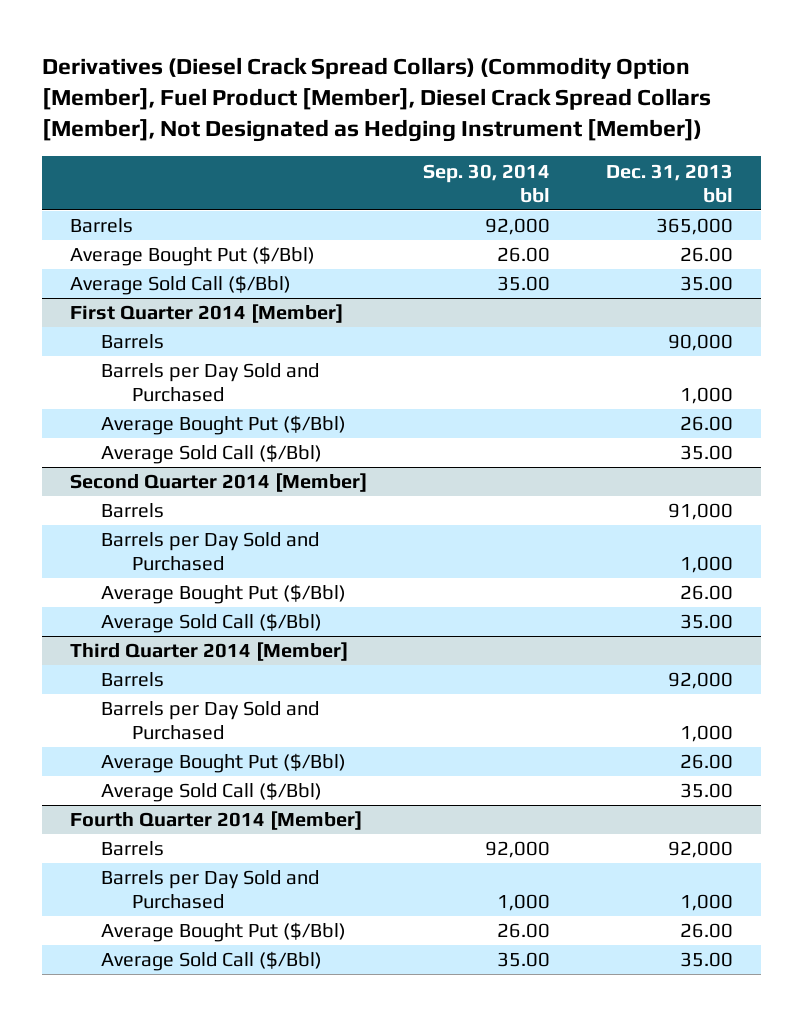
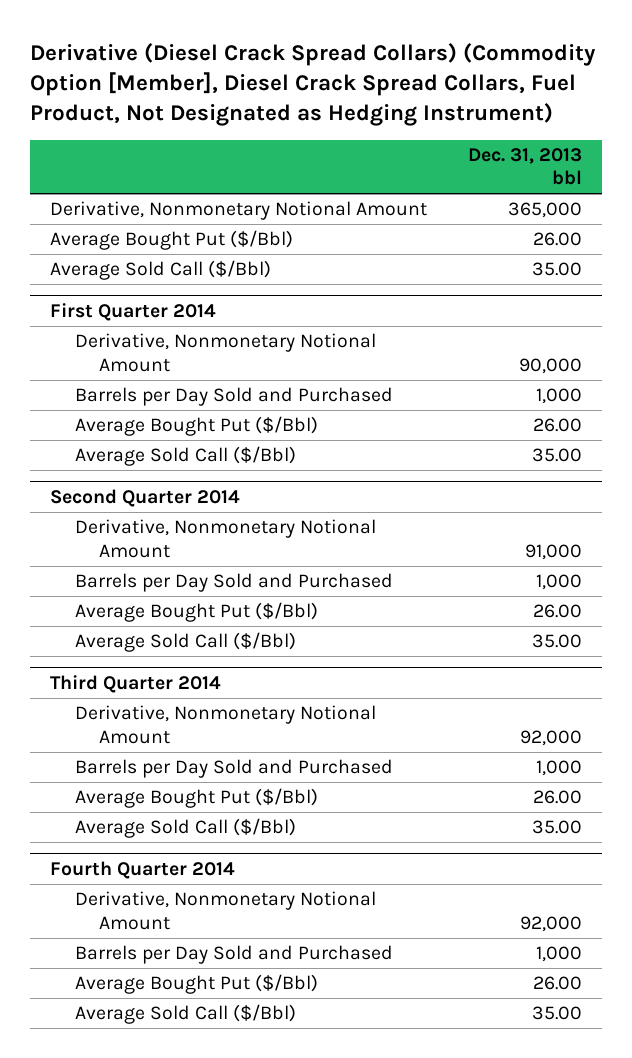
[42,56,712,143] Derivatives (Diesel Crack Spread Collars) (Commodity Option [Member], Fuel Product [Member], Diesel Crack Spread Collars [Member], Not Designated as Hedging Instrument [Member]) -> [29,42,596,127] Derivative (Diesel Crack Spread Collars) (Commodity Option [Member], Diesel Crack Spread Collars, Fuel Product, Not Designated as Hedging Instrument)
[423,163,551,203] Sep. 30, 2014 bbl -> none
[70,218,134,234] Barrels -> [50,201,428,221] Derivative, Nonmonetary Notional Amount
[70,304,344,324] First Quarter 2014 [Member] -> [50,302,217,321] First Quarter 2014
[101,334,165,350] Barrels -> [74,333,376,372] Derivative, Nonmonetary Notional Amount
[70,473,368,493] Second Quarter 2014 [Member] -> [50,488,241,507] Second Quarter 2014
[101,503,165,519] Barrels -> [74,519,376,558] Derivative, Nonmonetary Notional Amount
[70,642,349,662] Third Quarter 2014 [Member] -> [50,674,222,693] Third Quarter 2014
[101,672,165,688] Barrels -> [74,705,376,744] Derivative, Nonmonetary Notional Amount
[70,811,363,831] Fourth Quarter 2014 [Member] -> [50,860,236,879] Fourth Quarter 2014
[101,841,165,857] Barrels -> [74,891,376,930] Derivative, Nonmonetary Notional Amount

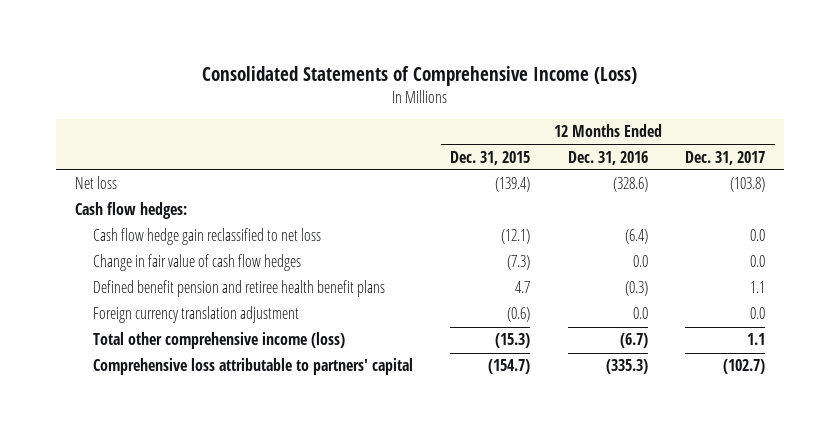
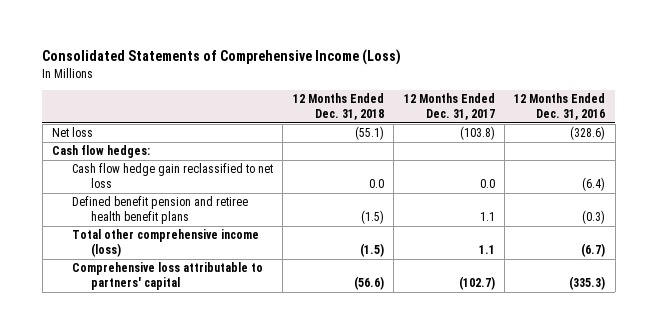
[450,150,531,165] Dec. 31, 2015 -> none
none -> [292,93,384,121] 12 Months Ended Dec. 31, 2018
[92,254,301,272] Change in fair value of cash flow hedges -> none
[92,306,299,324] Foreign currency translation adjustment -> none

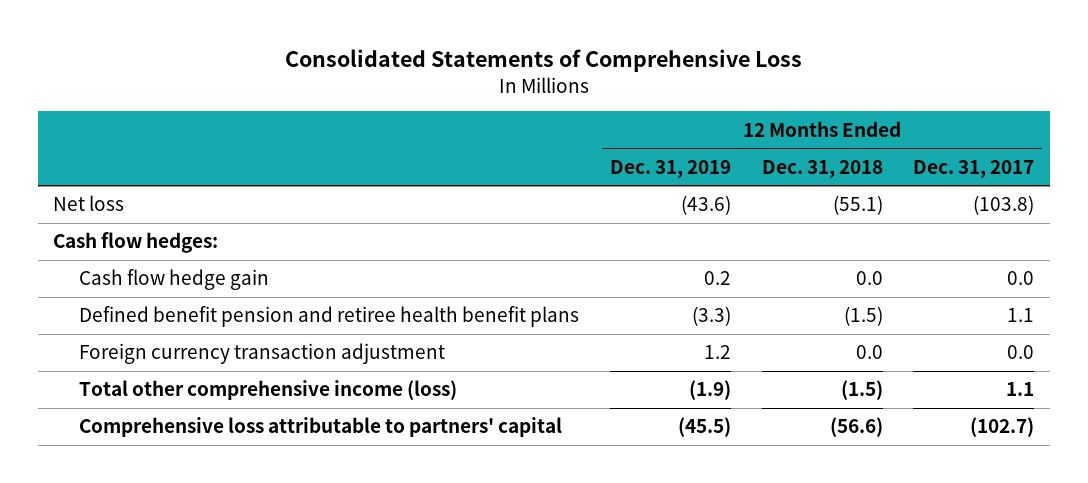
[42,49,402,66] Consolidated Statements of Comprehensive Income (Loss) -> [284,49,802,73] Consolidated Statements of Comprehensive Loss
[514,93,606,121] 12 Months Ended Dec. 31, 2016 -> none
none -> [609,159,731,178] Dec. 31, 2019
[71,163,273,189] Cash flow hedge gain reclassified to net loss -> [78,269,269,291] Cash flow hedge gain
none -> [78,343,445,365] Foreign currency transaction adjustment

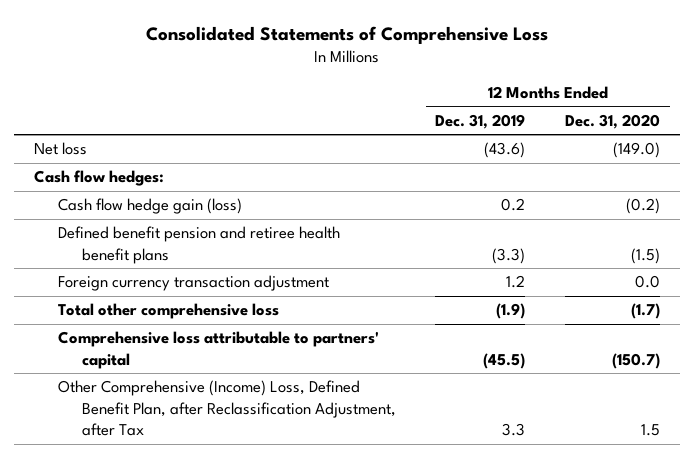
[761,159,883,178] Dec. 31, 2018 -> none
[913,159,1035,178] Dec. 31, 2017 -> none
none -> [565,113,661,129] Dec. 31, 2020
[78,269,269,291] Cash flow hedge gain -> [57,198,242,215] Cash flow hedge gain (loss)
[78,380,457,401] Total other comprehensive income (loss) -> [57,303,279,320] Total other comprehensive loss
none -> [57,380,396,436] Other Comprehensive (Income) Loss, Defined Benefit Plan, after Reclassification Adjustment, after Tax

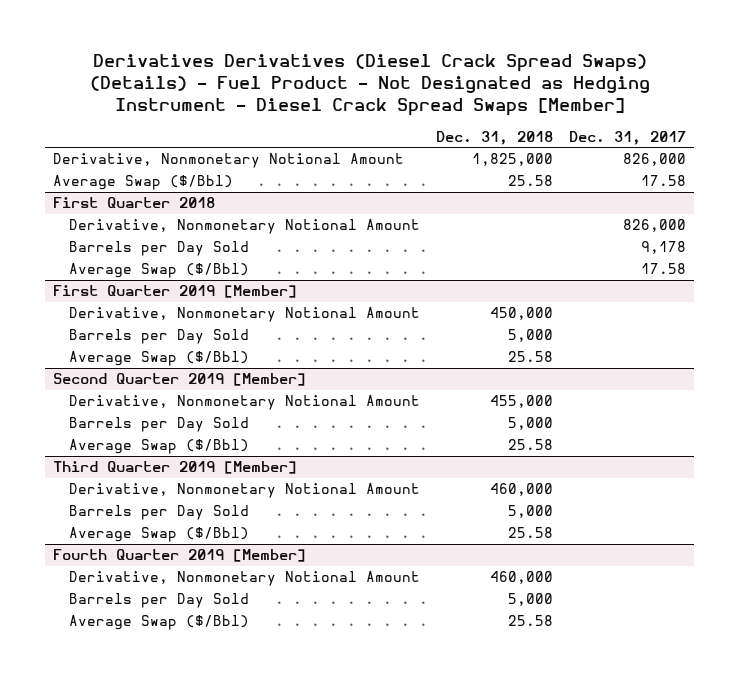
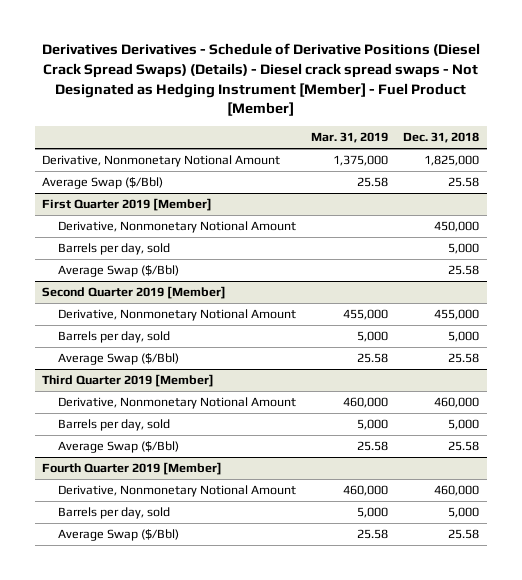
[89,54,650,117] Derivatives Derivatives (Diesel Crack Spread Swaps) (Details) - Fuel Product - Not Designated as Hedging Instrument - Diesel Crack Spread Swaps [Member] -> [41,43,480,117] Derivatives Derivatives - Schedule of Derivative Positions (Diesel Crack Spread Swaps) (Details) - Diesel crack spread swaps - Not Designated as Hedging Instrument [Member] - Fuel Product [Member]
[569,130,687,145] Dec. 31, 2017 -> none
none -> [311,132,389,144] Mar. 31, 2019
[53,197,216,209] First Quarter 2018 -> none
[68,219,420,235] Derivative, Nonmonetary Notional Amount -> none
[68,241,249,257] Barrels per Day Sold -> none
[68,263,249,279] Average Swap ($/Bbl) -> none
[68,329,249,345] Barrels per Day Sold -> [58,243,171,256] Barrels per day, sold
[68,417,249,433] Barrels per Day Sold -> [58,331,171,344] Barrels per day, sold
[68,505,249,521] Barrels per Day Sold -> [58,419,171,432] Barrels per day, sold
[68,593,249,609] Barrels per Day Sold -> [58,507,171,520] Barrels per day, sold

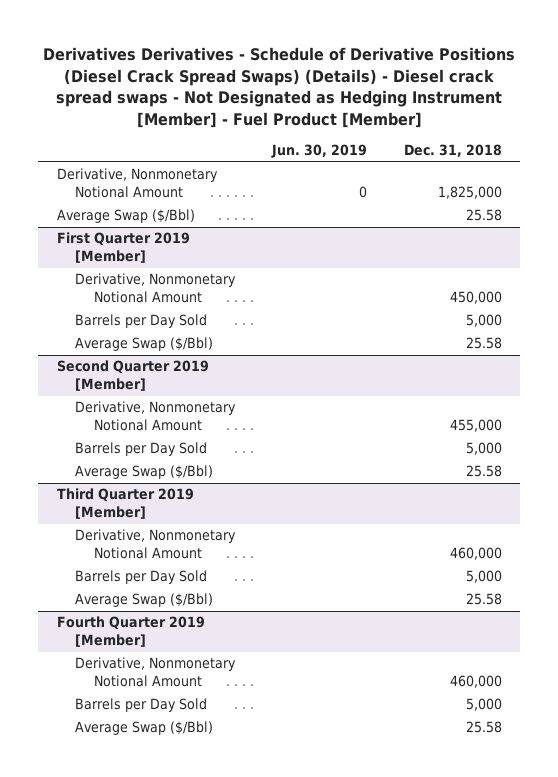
[311,132,389,144] Mar. 31, 2019 -> none
none -> [270,144,367,159] Jun. 30, 2019
[58,243,171,256] Barrels per day, sold -> [75,314,208,329] Barrels per Day Sold
[58,331,171,344] Barrels per day, sold -> [75,442,208,457] Barrels per Day Sold
[58,419,171,432] Barrels per day, sold -> [75,570,208,585] Barrels per Day Sold
[58,507,171,520] Barrels per day, sold -> [75,698,208,713] Barrels per Day Sold

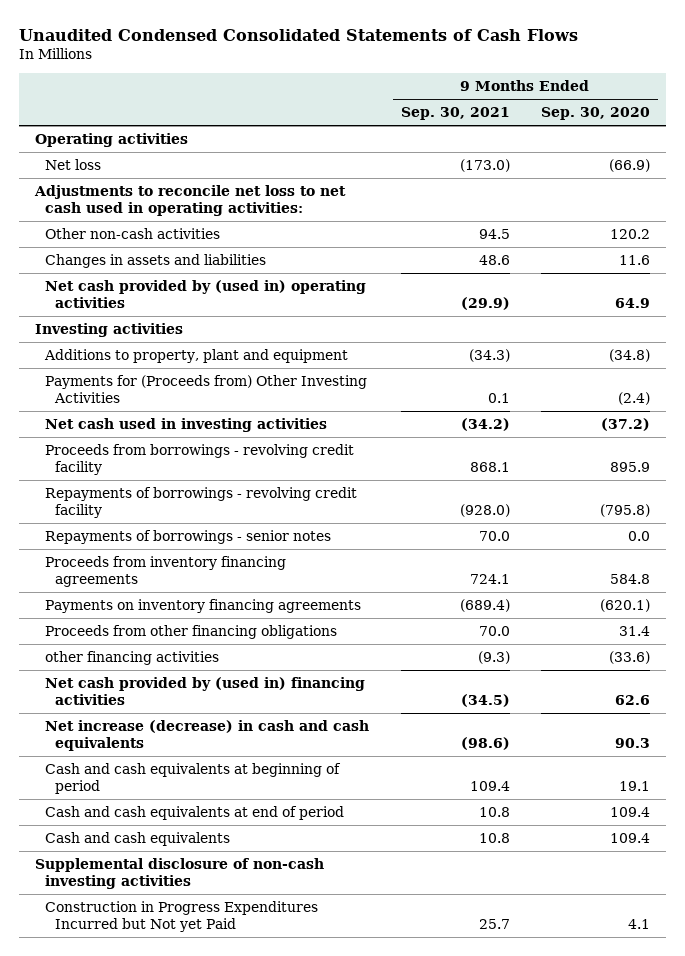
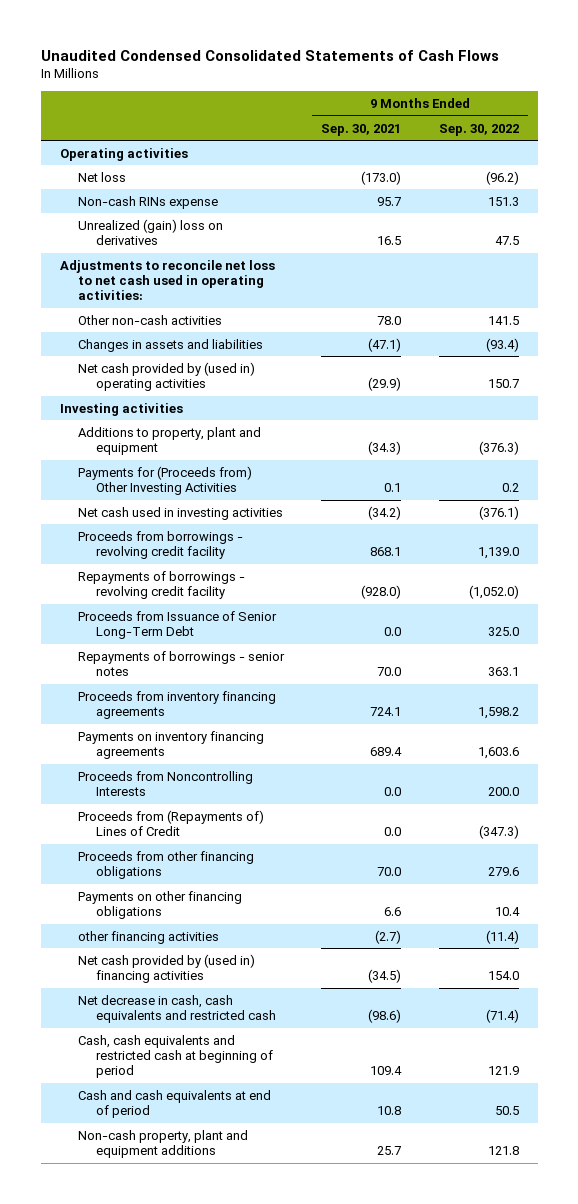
[541,107,651,121] Sep. 30, 2020 -> none
none -> [438,123,519,136] Sep. 30, 2022
none -> [77,195,218,209] Non-cash RINs expense
none -> [77,218,223,245] Unrealized (gain) loss on derivatives
[478,229,510,240] 94.5 -> [377,315,402,325] 78.0
[478,255,510,266] 48.6 -> [368,337,402,352] (47.1)
none -> [77,610,277,639] Proceeds from Issuance of Senior Long-Term Debt
[459,599,510,613] (689.4) -> [370,746,403,756] 689.4
none -> [77,770,253,796] Proceeds from Noncontrolling Interests
none -> [77,809,264,836] Proceeds from (Repayments of) Lines of Credit
none -> [77,890,242,919] Payments on other financing obligations
[477,651,510,665] (9.3) -> [375,929,402,944] (2.7)
[44,720,369,751] Net increase (decrease) in cash and cash equivalents -> [77,994,276,1023] Net decrease in cash, cash equivalents and restricted cash
[44,763,341,794] Cash and cash equivalents at beginning of period -> [77,1034,273,1078] Cash, cash equivalents and restricted cash at beginning of period
[44,832,230,847] Cash and cash equivalents -> none
[35,858,325,889] Supplemental disclosure of non-cash investing activities -> none
[44,901,318,932] Construction in Progress Expenditures Incurred but Not yet Paid -> [77,1129,248,1158] Non-cash property, plant and equipment additions

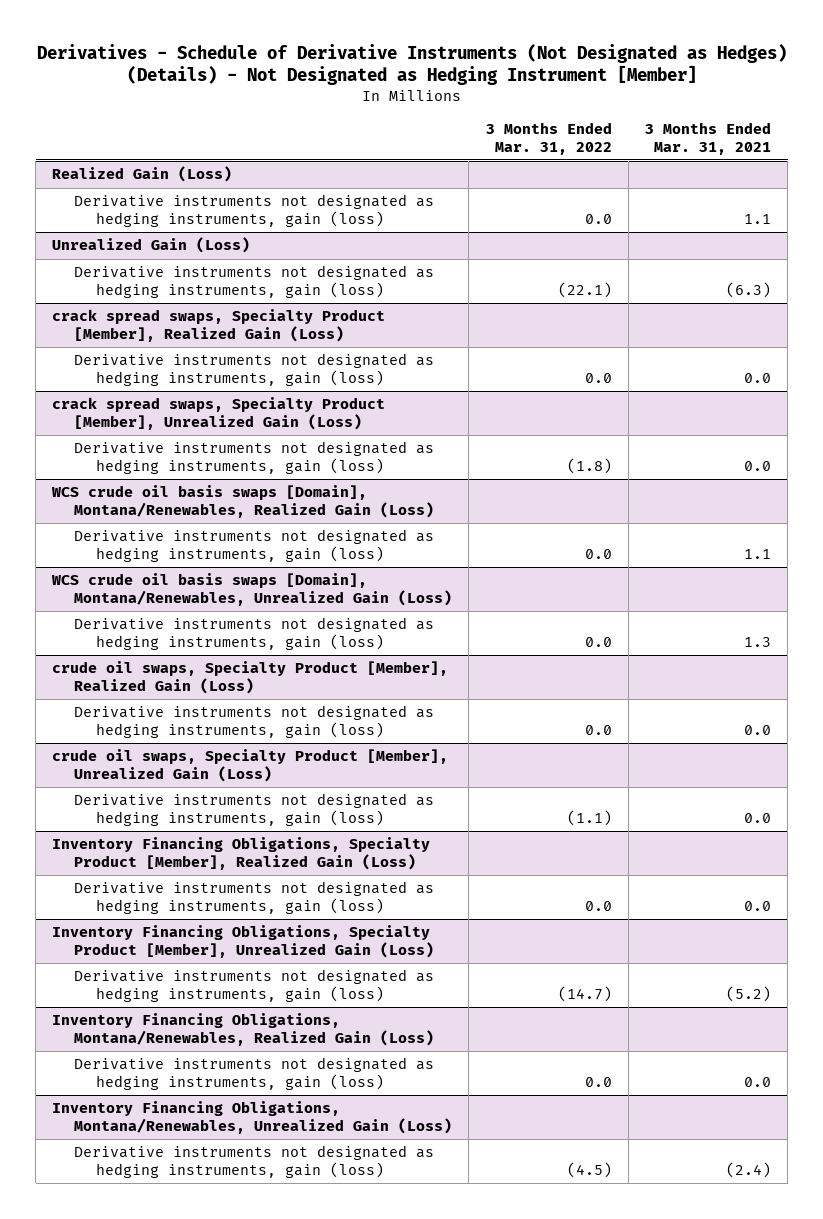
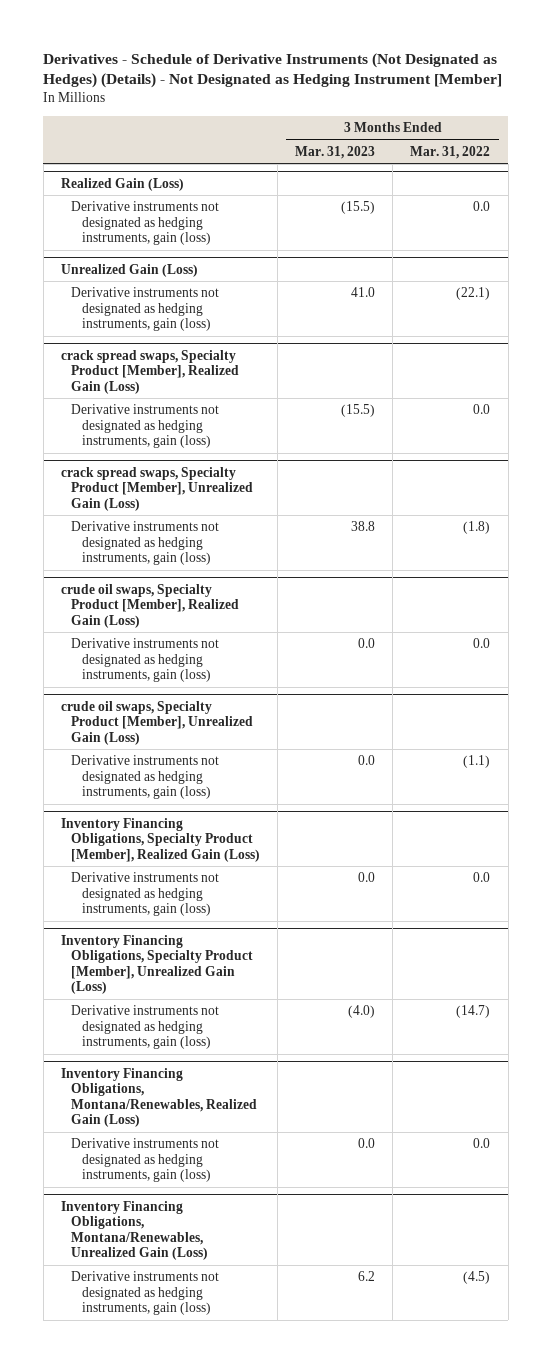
[644,122,771,155] 3 Months Ended Mar. 31, 2021 -> none
none -> [295,145,376,159] Mar. 31, 2023
[51,485,435,518] WCS crude oil basis swaps [Domain], Montana/Renewables, Realized Gain (Loss) -> none
[74,529,435,562] Derivative instruments not designated as hedging instruments, gain (loss) -> none
[51,573,453,606] WCS crude oil basis swaps [Domain], Montana/Renewables, Unrealized Gain (Loss) -> none
[74,617,435,650] Derivative instruments not designated as hedging instruments, gain (loss) -> none

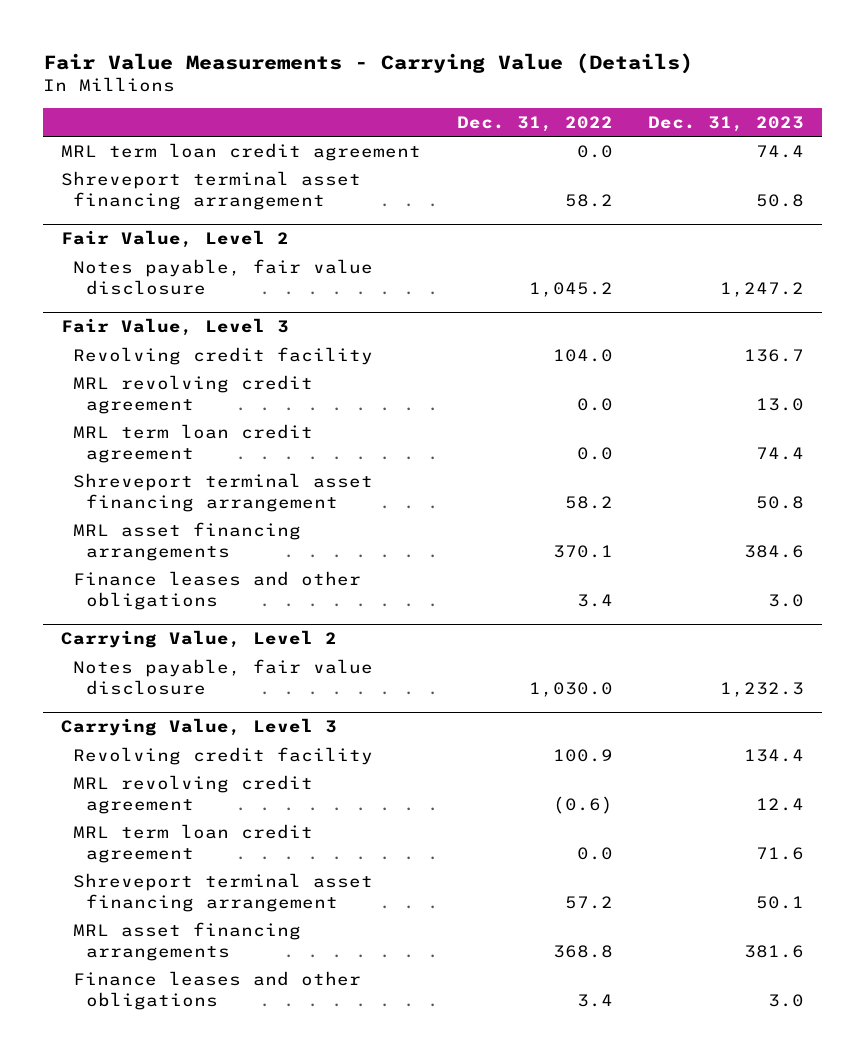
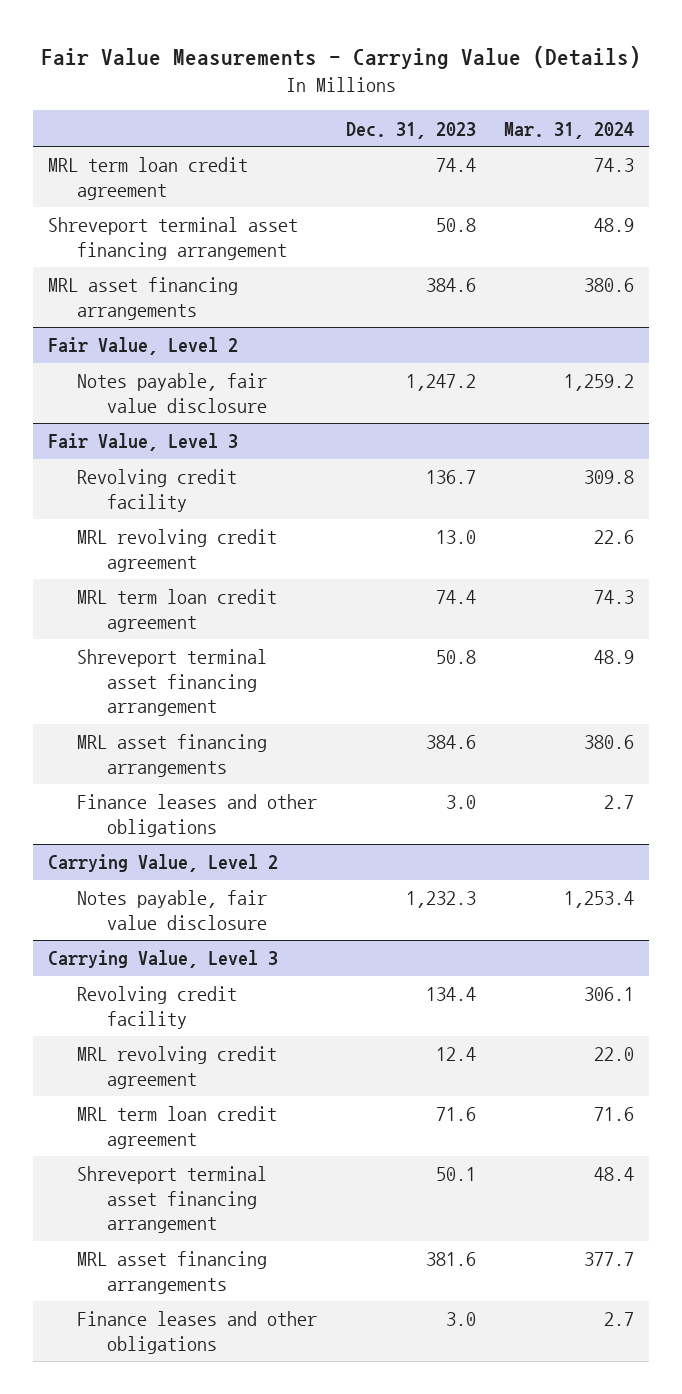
[456,115,613,132] Dec. 31, 2022 -> none
none -> [504,121,635,139] Mar. 31, 2024
none -> [47,277,238,320] MRL asset financing arrangements

